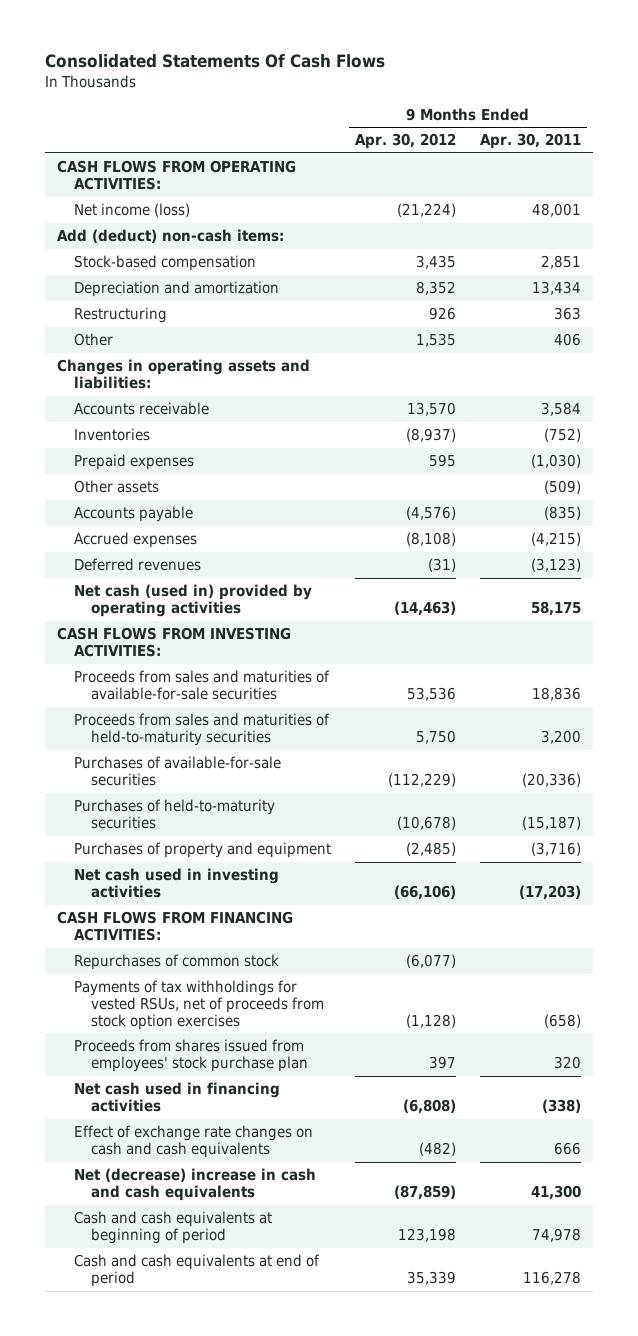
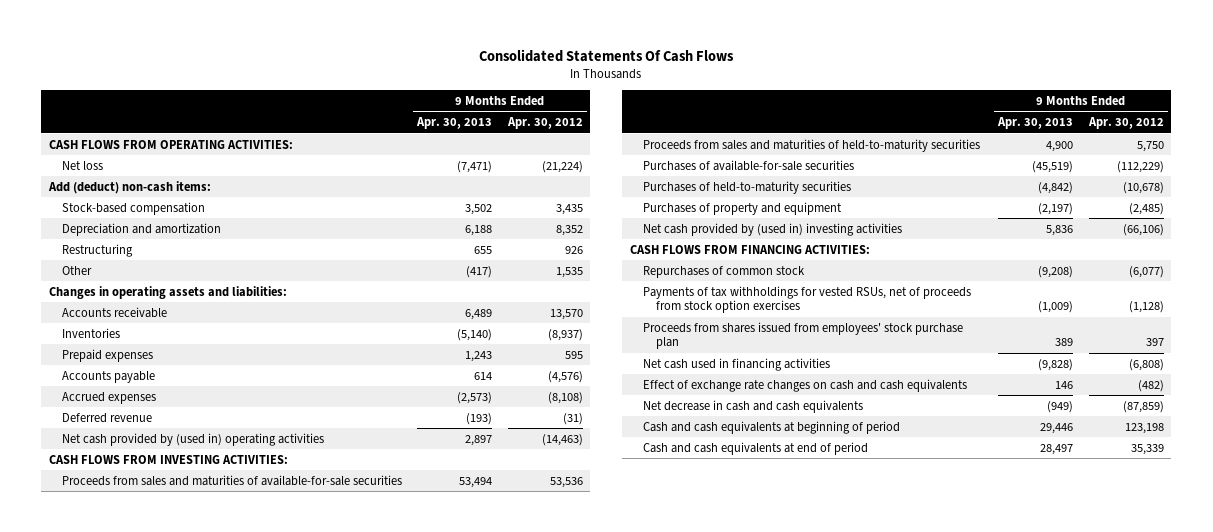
[480,133,582,150] Apr. 30, 2011 -> none
none -> [416,117,493,130] Apr. 30, 2013
[73,203,190,218] Net income (loss) -> [61,160,103,170] Net loss
[73,480,159,494] Other assets -> none
[73,558,201,572] Deferred revenues -> [61,412,152,423] Deferred revenue
[73,584,312,617] Net cash (used in) provided by operating activities -> [61,432,324,446] Net cash provided by (used in) operating activities
[73,868,279,898] Net cash used in investing activities -> [642,222,902,236] Net cash provided by (used in) investing activities
[73,1168,316,1201] Net (decrease) increase in cash and cash equivalents -> [642,399,863,413] Net decrease in cash and cash equivalents

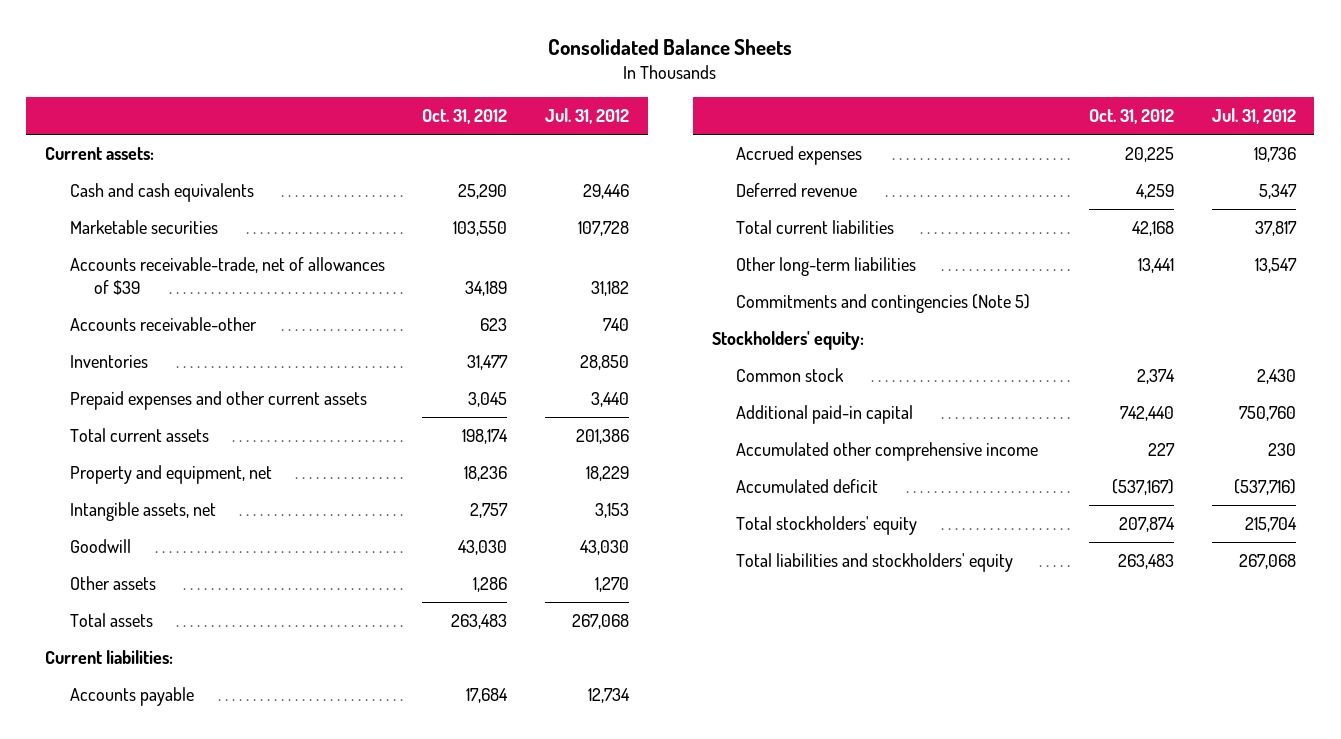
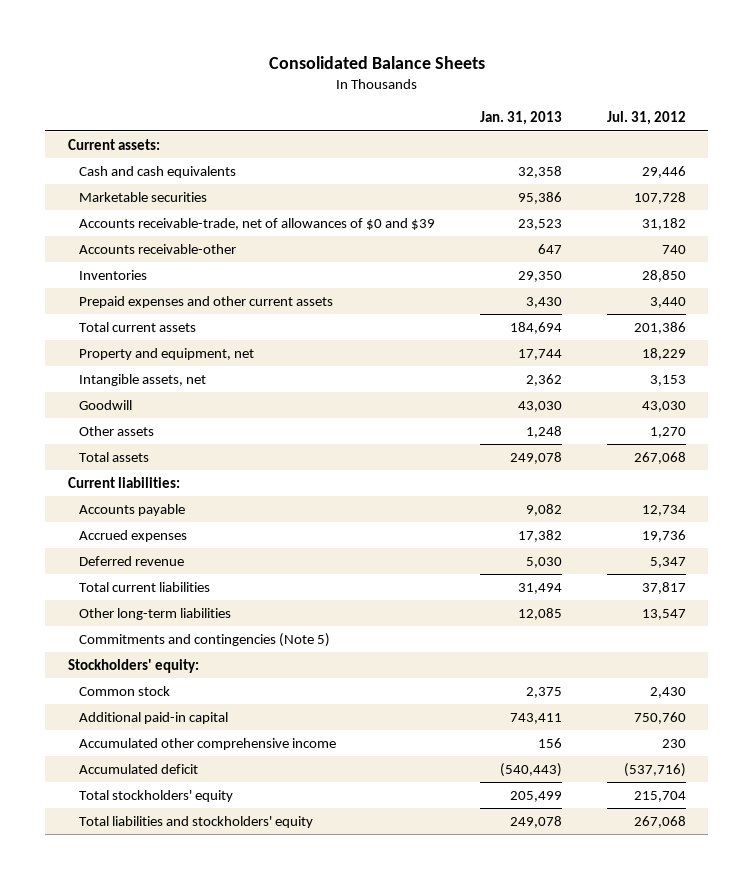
[422,109,508,125] Oct. 31, 2012 -> none
none -> [480,111,563,126] Jan. 31, 2013
[69,257,385,295] Accounts receivable-trade, net of allowances of $39 -> [79,217,436,230] Accounts receivable-trade, net of allowances of $0 and $39

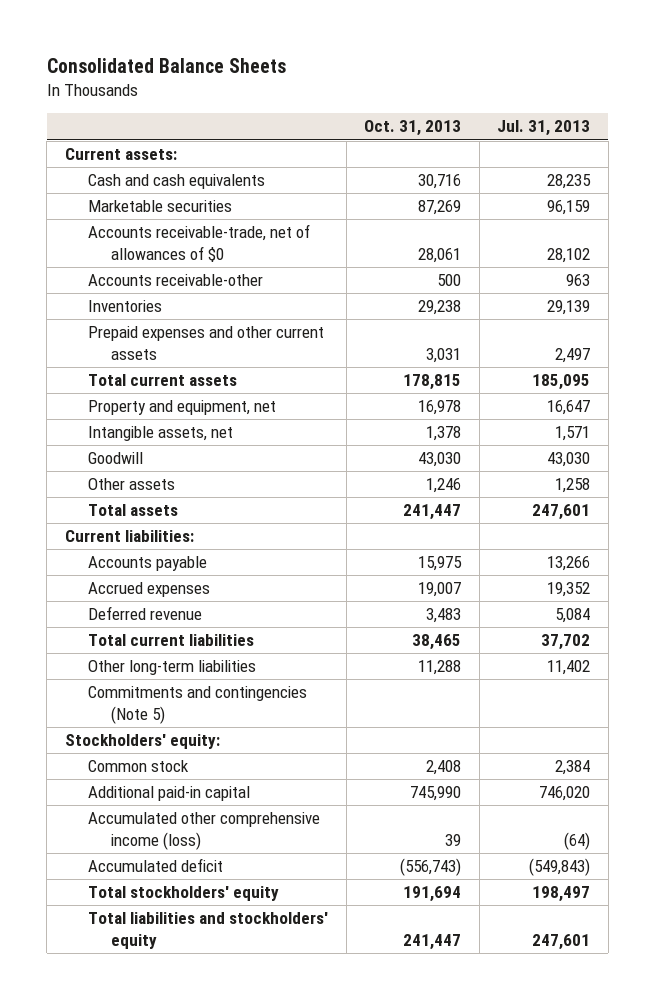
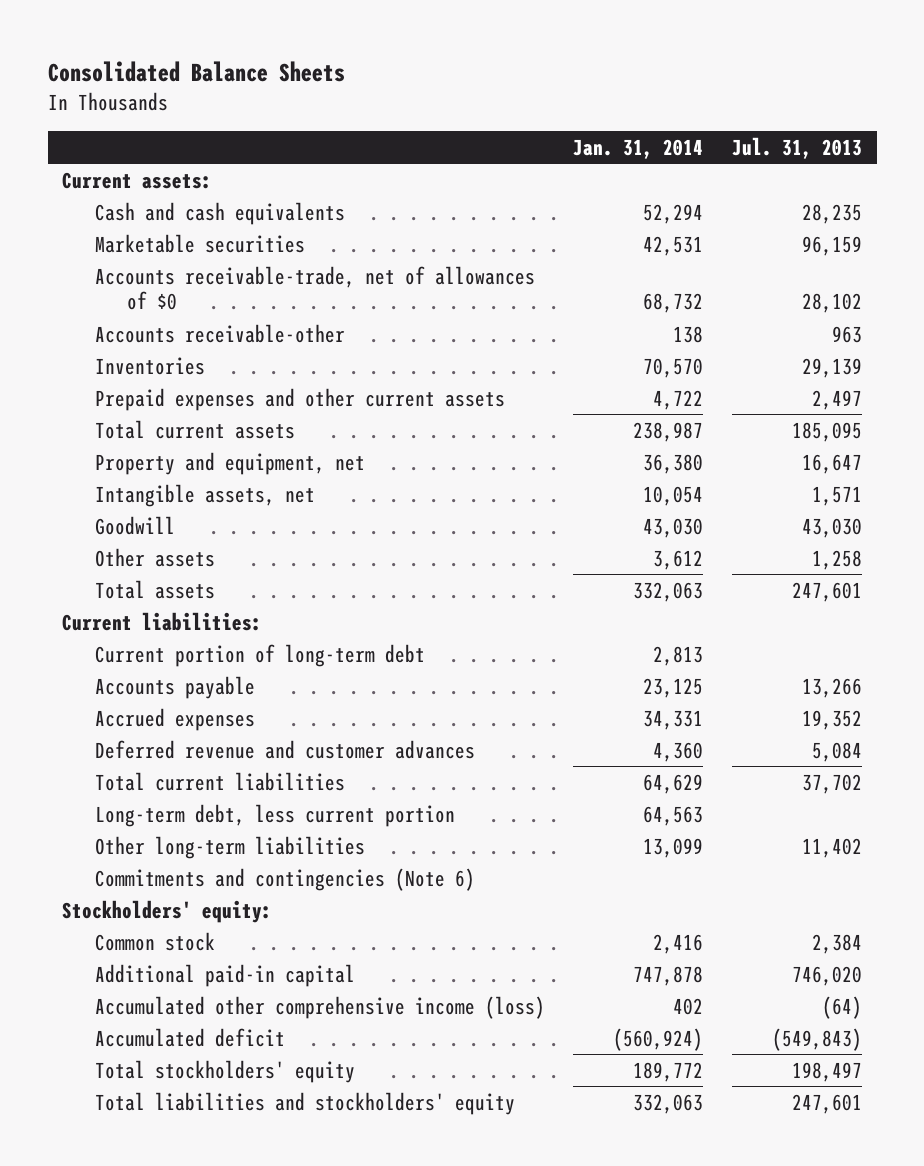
[364,120,462,137] Oct. 31, 2013 -> none
none -> [573,138,704,159] Jan. 31, 2014
none -> [94,643,425,667] Current portion of long-term debt
[88,606,203,621] Deferred revenue -> [94,739,475,759] Deferred revenue and customer advances
none -> [94,803,455,827] Long-term debt, less current portion
[88,686,308,724] Commitments and contingencies (Note 5) -> [94,867,475,891] Commitments and contingencies (Note 6)

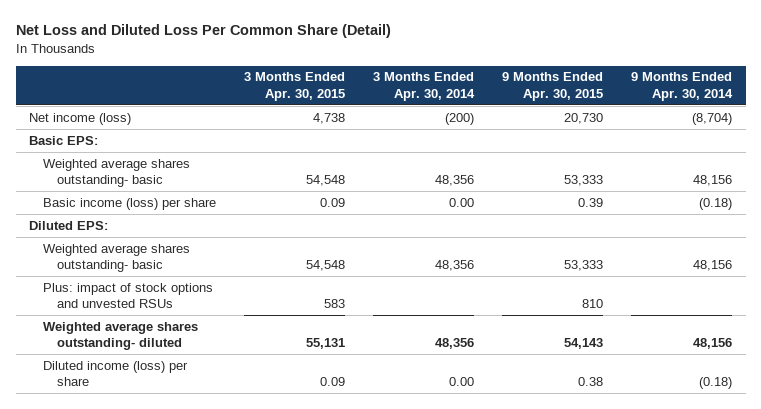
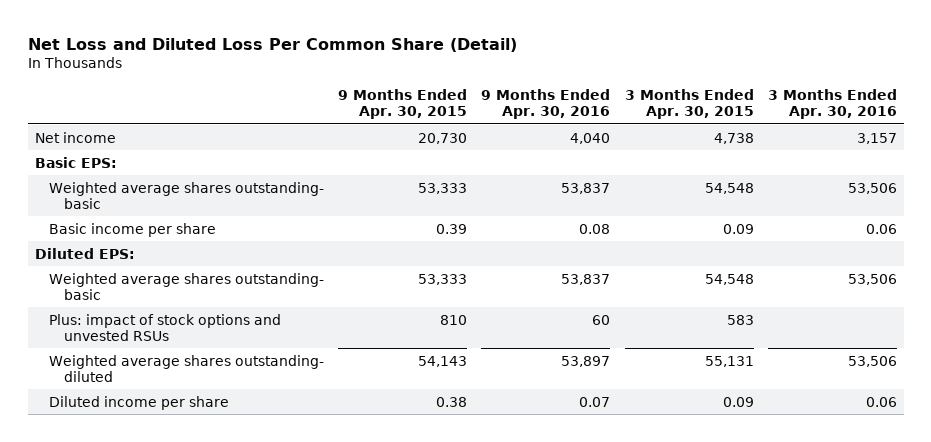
[372,72,475,101] 3 Months Ended Apr. 30, 2014 -> none
[630,72,733,101] 9 Months Ended Apr. 30, 2014 -> none
none -> [481,89,611,120] 9 Months Ended Apr. 30, 2016
none -> [767,89,897,120] 3 Months Ended Apr. 30, 2016
[29,112,132,125] Net income (loss) -> [34,131,116,143] Net income
[43,197,217,210] Basic income (loss) per share -> [49,222,217,237] Basic income per share
[43,360,189,387] Diluted income (loss) per share -> [49,395,230,410] Diluted income per share

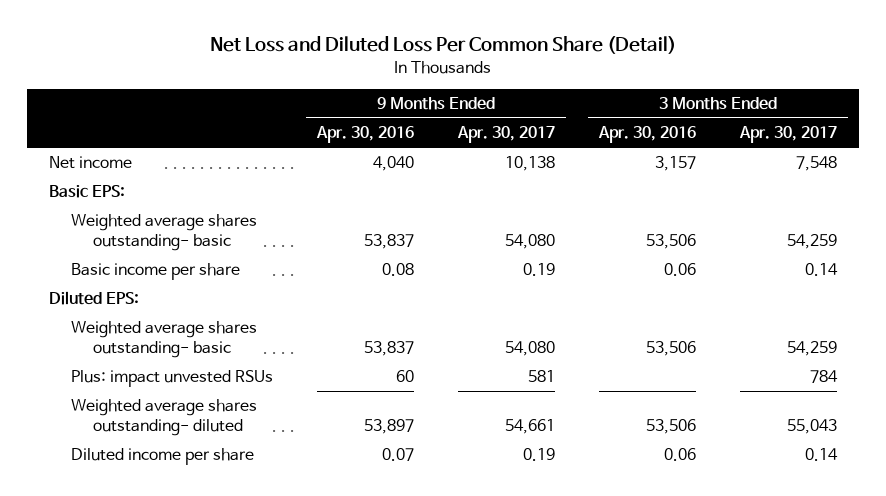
[338,89,468,120] 9 Months Ended Apr. 30, 2015 -> none
[624,89,754,120] 3 Months Ended Apr. 30, 2015 -> none
none -> [457,126,556,144] Apr. 30, 2017
none -> [739,126,838,144] Apr. 30, 2017
[49,313,282,341] Plus: impact of stock options and unvested RSUs -> [70,370,273,388] Plus: impact unvested RSUs

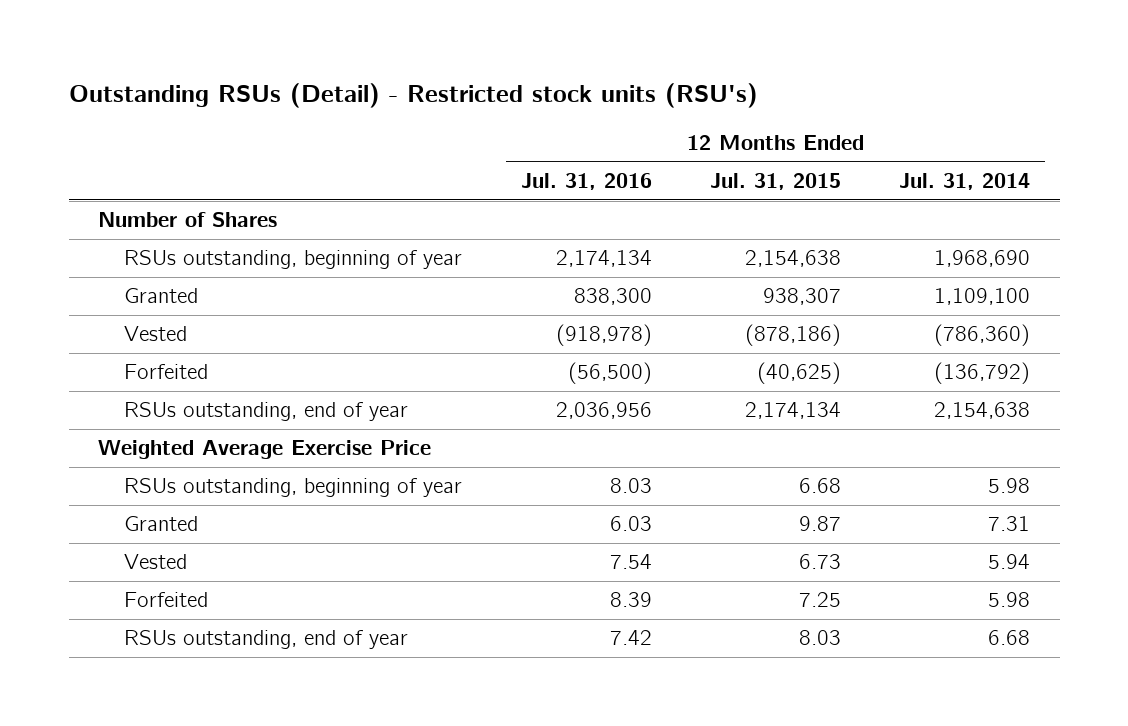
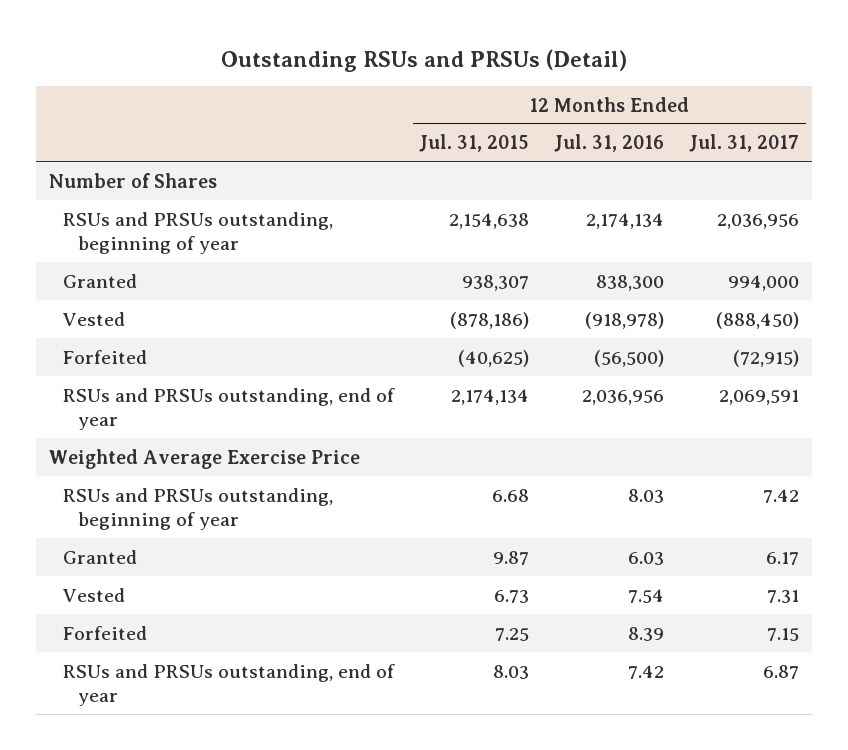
[68,82,758,108] Outstanding RSUs (Detail) - Restricted stock units (RSU's) -> [221,48,628,72] Outstanding RSUs and PRSUs (Detail)
[899,172,1031,190] Jul. 31, 2014 -> none
none -> [689,134,800,153] Jul. 31, 2017
[124,250,463,270] RSUs outstanding, beginning of year -> [63,211,334,255] RSUs and PRSUs outstanding, beginning of year
[124,402,409,422] RSUs outstanding, end of year -> [63,387,396,431] RSUs and PRSUs outstanding, end of year
[124,478,463,498] RSUs outstanding, beginning of year -> [63,487,334,531] RSUs and PRSUs outstanding, beginning of year
[124,630,409,650] RSUs outstanding, end of year -> [63,663,396,707] RSUs and PRSUs outstanding, end of year

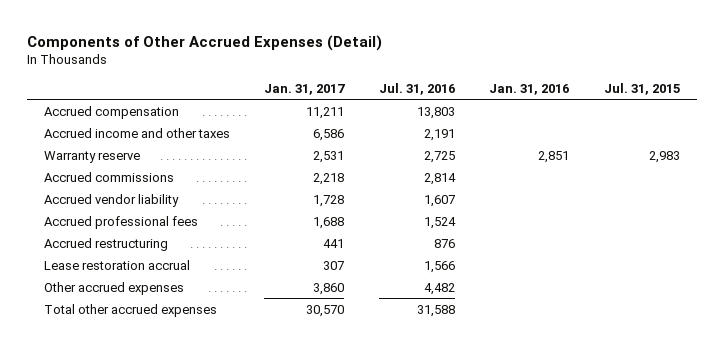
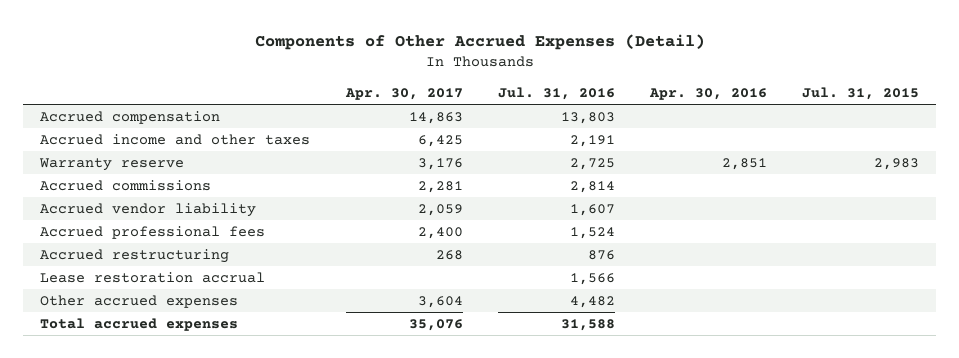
[264,83,346,95] Jan. 31, 2017 -> none
[489,83,570,95] Jan. 31, 2016 -> none
none -> [344,87,463,100] Apr. 30, 2017
none -> [648,87,767,100] Apr. 30, 2016
[43,303,217,317] Total other accrued expenses -> [40,317,239,331] Total accrued expenses

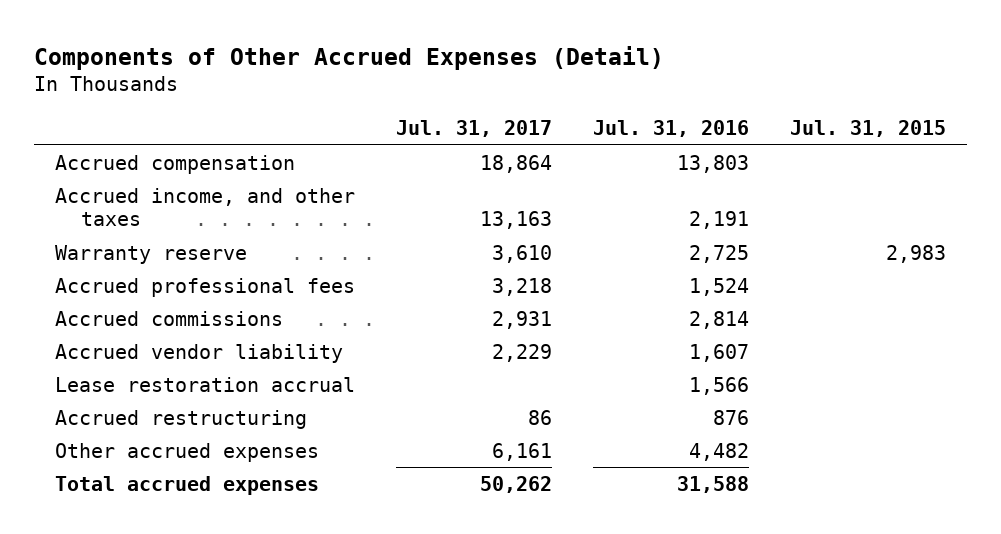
[344,87,463,100] Apr. 30, 2017 -> none
[648,87,767,100] Apr. 30, 2016 -> none
none -> [395,120,552,138] Jul. 31, 2017
[40,133,311,145] Accrued income and other taxes -> [54,187,355,226] Accrued income, and other taxes
[40,225,266,239] Accrued professional fees -> [54,277,355,297] Accrued professional fees
[40,248,230,263] Accrued restructuring -> [54,409,307,429] Accrued restructuring

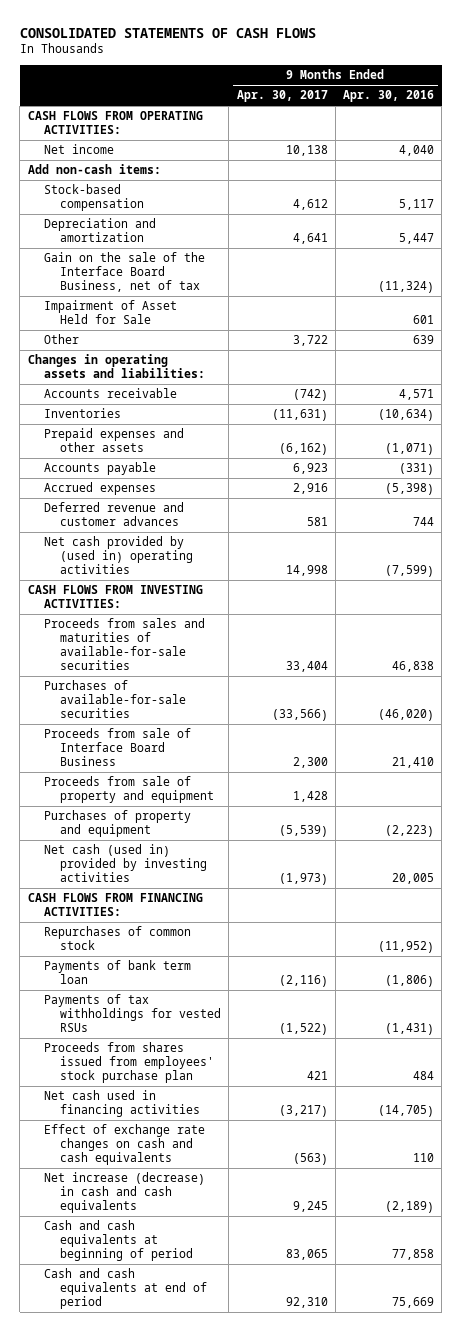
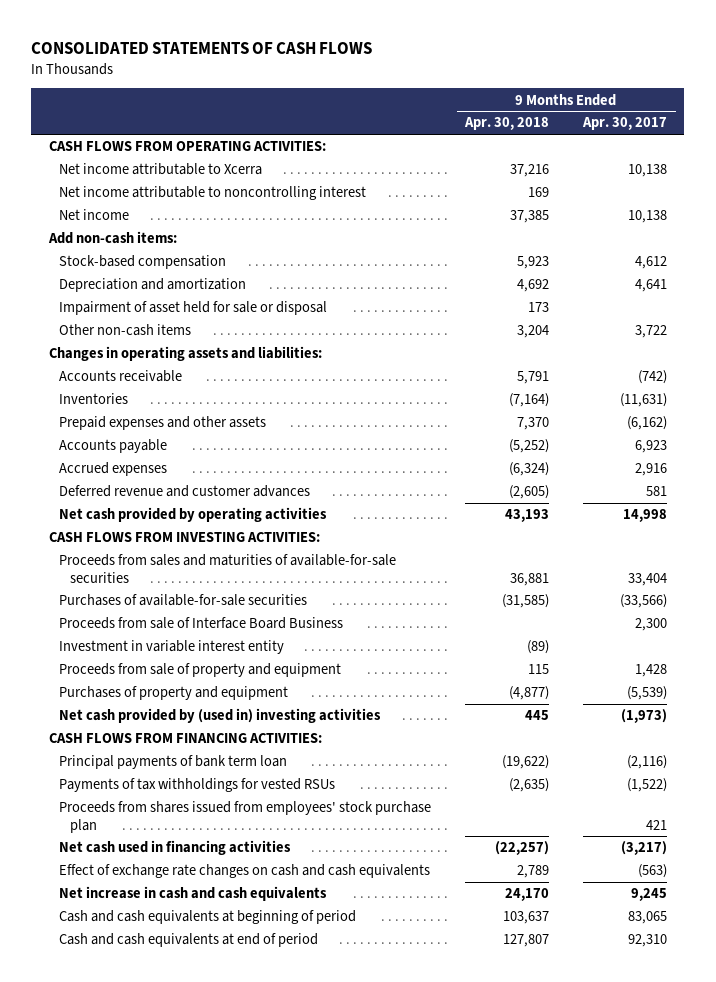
[343,90,435,103] Apr. 30, 2016 -> none
none -> [464,117,550,131] Apr. 30, 2018
none -> [59,163,263,176] Net income attributable to Xcerra
none -> [59,186,367,201] Net income attributable to noncontrolling interest
[43,252,205,292] Gain on the sale of the Interface Board Business, net of tax -> none
[43,300,177,325] Impairment of Asset Held for Sale -> [59,301,328,316] Impairment of asset held for sale or disposal
[43,334,79,345] Other -> [59,324,192,337] Other non-cash items
[43,536,194,574] Net cash provided by (used in) operating activities -> [59,507,328,523] Net cash provided by operating activities
none -> [59,640,285,655] Investment in variable interest entity
[43,844,208,882] Net cash (used in) provided by investing activities -> [59,708,382,724] Net cash provided by (used in) investing activities
[43,926,191,951] Repurchases of common stock -> none
[43,960,191,985] Payments of bank term loan -> [59,755,288,770] Principal payments of bank term loan
[43,1172,205,1213] Net increase (decrease) in cash and cash equivalents -> [59,886,328,902] Net increase in cash and cash equivalents

